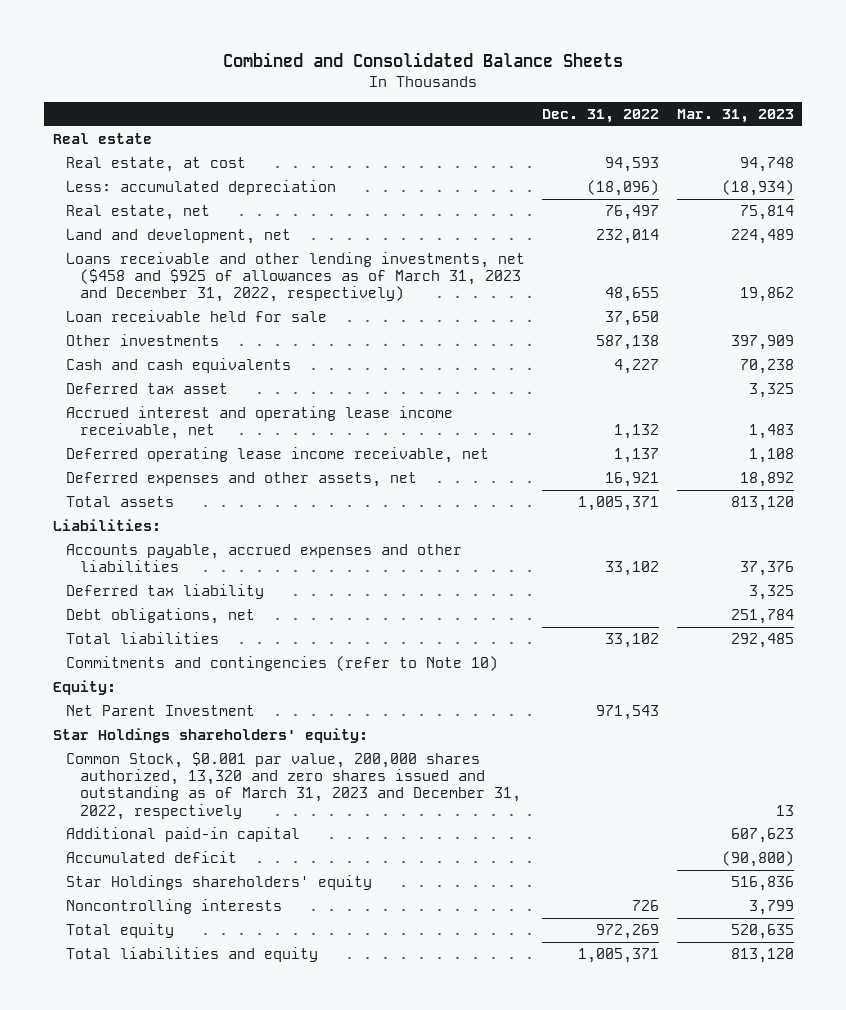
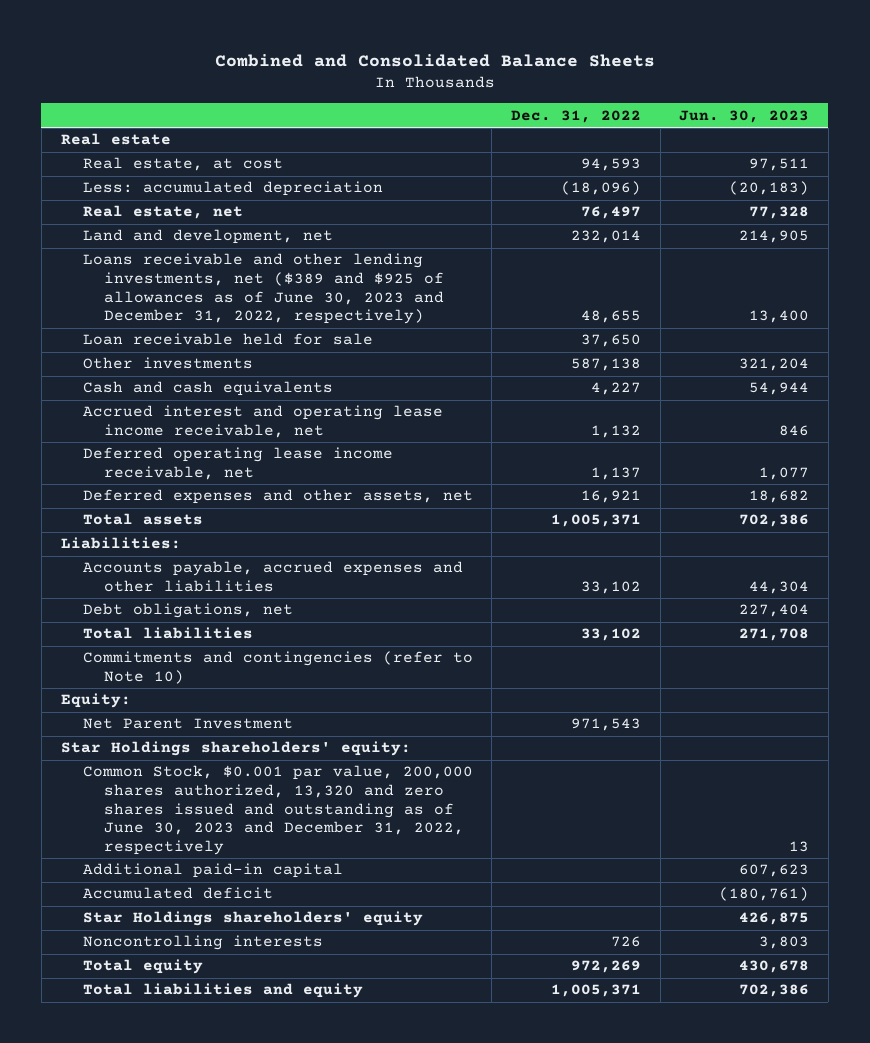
[676,109,794,124] Mar. 31, 2023 -> none
none -> [679,109,810,123] Jun. 30, 2023
[66,252,526,303] Loans receivable and other lending investments, net ($458 and $925 of allowances as of March 31, 2023 and December 31, 2022, respectively) -> [82,253,445,325] Loans receivable and other lending investments, net ($389 and $925 of allowances as of June 30, 2023 and December 31, 2022, respectively)
[66,383,229,395] Deferred tax asset -> none
[66,584,265,600] Deferred tax liability -> none
[66,752,521,820] Common Stock, $0.001 par value, 200,000 shares authorized, 13,320 and zero shares issued and outstanding as of March 31, 2023 and December 31, 2022, respectively -> [82,765,473,856] Common Stock, $0.001 par value, 200,000 shares authorized, 13,320 and zero shares issued and outstanding as of June 30, 2023 and December 31, 2022, respectively

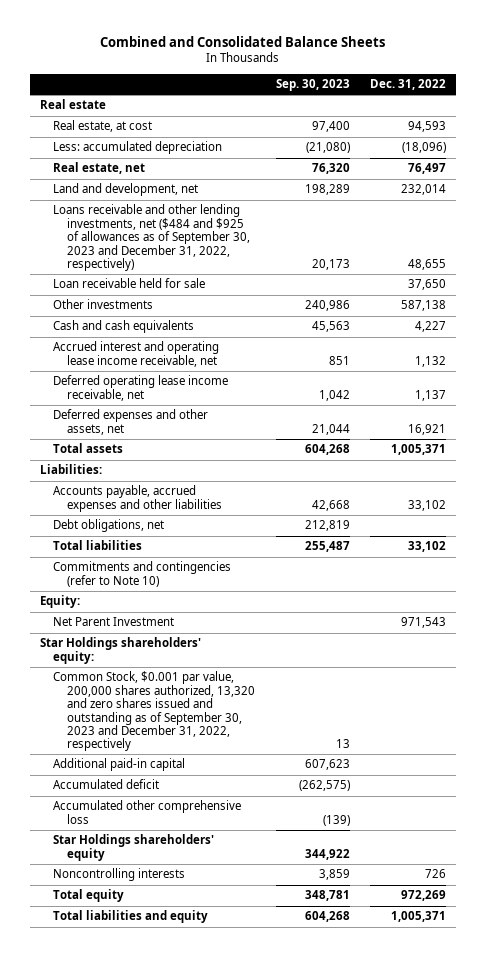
[679,109,810,123] Jun. 30, 2023 -> none
none -> [275,78,350,91] Sep. 30, 2023
[82,253,445,325] Loans receivable and other lending investments, net ($389 and $925 of allowances as of June 30, 2023 and December 31, 2022, respectively) -> [53,204,250,271] Loans receivable and other lending investments, net ($484 and $925 of allowances as of September 30, 2023 and December 31, 2022, respectively)
[82,765,473,856] Common Stock, $0.001 par value, 200,000 shares authorized, 13,320 and zero shares issued and outstanding as of June 30, 2023 and December 31, 2022, respectively -> [53,671,255,752] Common Stock, $0.001 par value, 200,000 shares authorized, 13,320 and zero shares issued and outstanding as of September 30, 2023 and December 31, 2022, respectively
none -> [53,800,242,824] Accumulated other comprehensive loss

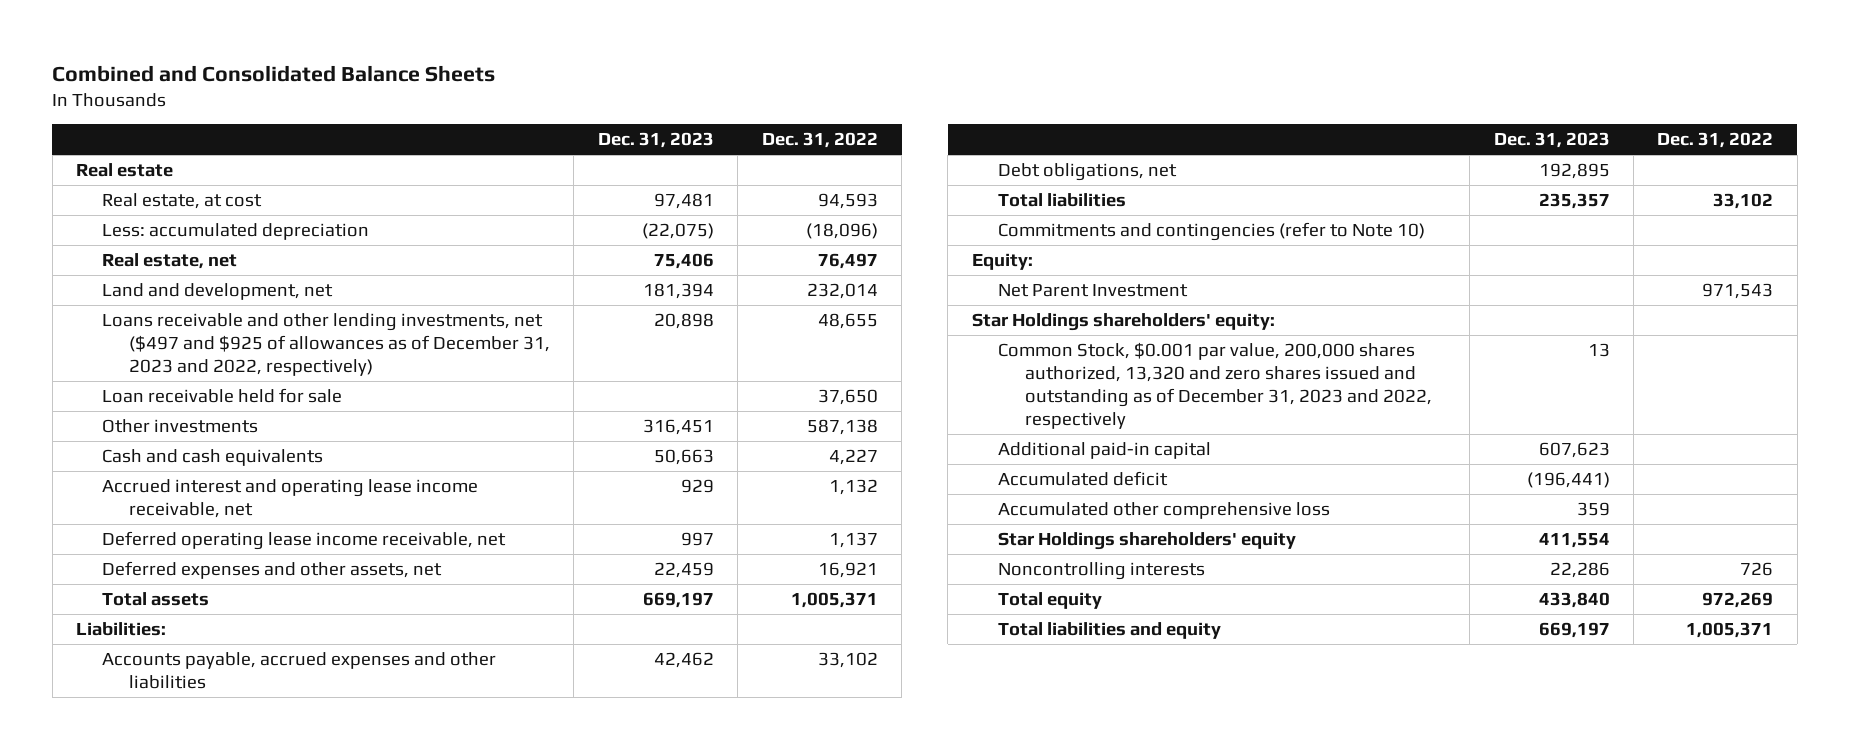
[275,78,350,91] Sep. 30, 2023 -> none
none -> [597,132,714,149] Dec. 31, 2023
[53,204,250,271] Loans receivable and other lending investments, net ($484 and $925 of allowances as of September 30, 2023 and December 31, 2022, respectively) -> [102,313,550,376] Loans receivable and other lending investments, net ($497 and $925 of allowances as of December 31, 2023 and 2022, respectively)
[53,671,255,752] Common Stock, $0.001 par value, 200,000 shares authorized, 13,320 and zero shares issued and outstanding as of September 30, 2023 and December 31, 2022, respectively -> [998,342,1432,429] Common Stock, $0.001 par value, 200,000 shares authorized, 13,320 and zero shares issued and outstanding as of December 31, 2023 and 2022, respectively

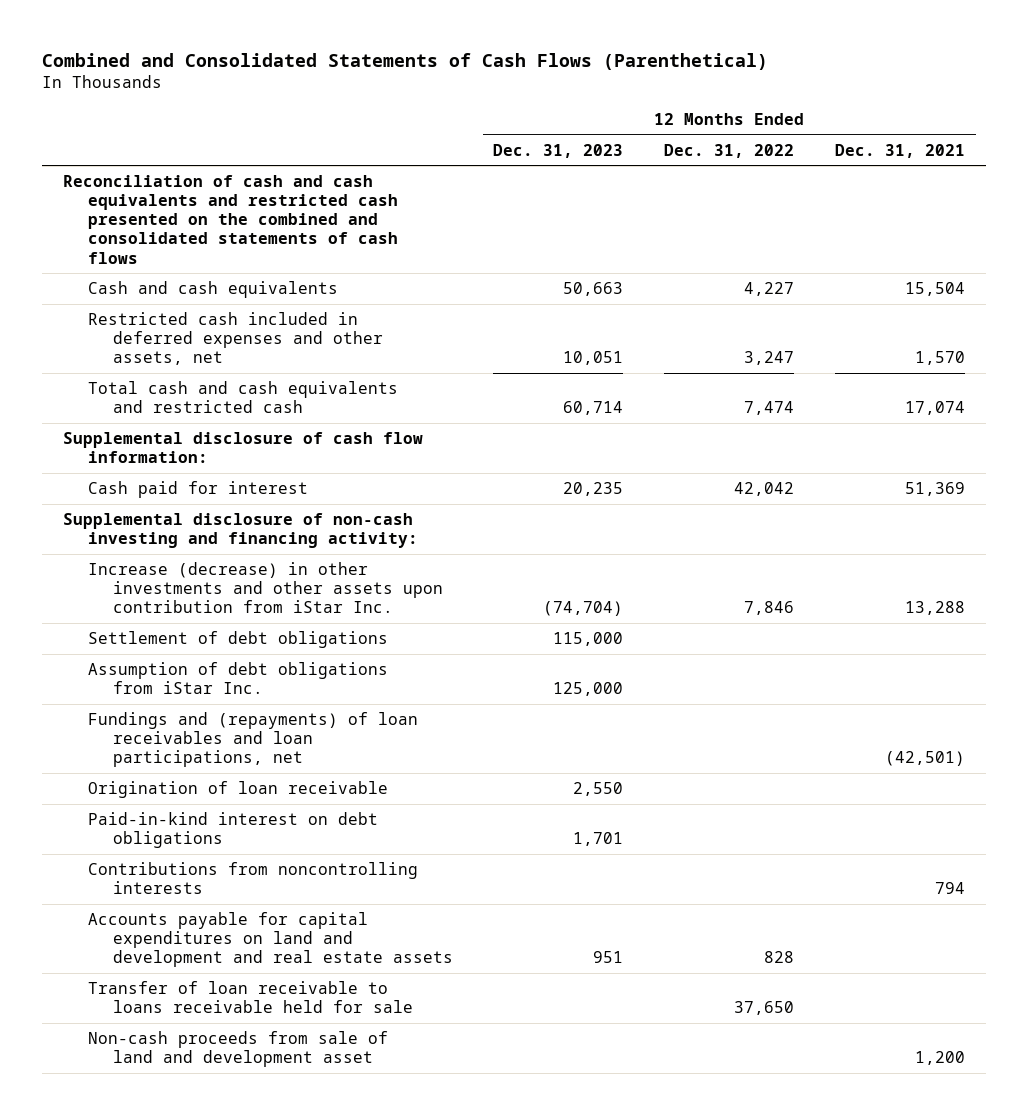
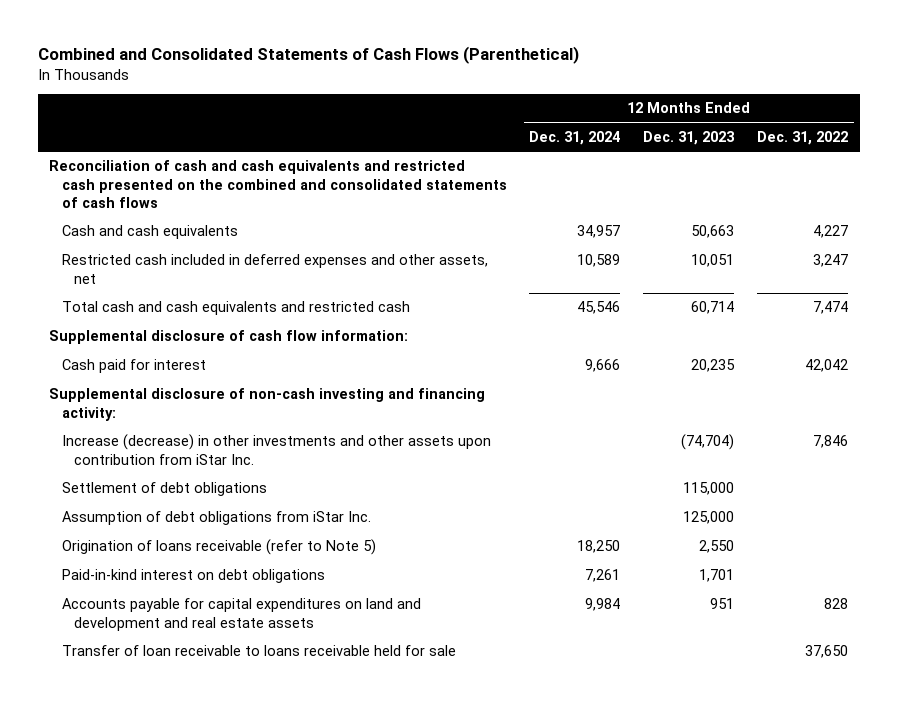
[835,143,966,158] Dec. 31, 2021 -> none
none -> [529,131,621,146] Dec. 31, 2024
[87,712,418,768] Fundings and (repayments) of loan receivables and loan participations, net -> none
[87,781,388,799] Origination of loan receivable -> [61,539,376,556] Origination of loans receivable (refer to Note 5)
[87,862,418,895] Contributions from noncontrolling interests -> none
[87,1031,388,1068] Non-cash proceeds from sale of land and development asset -> none

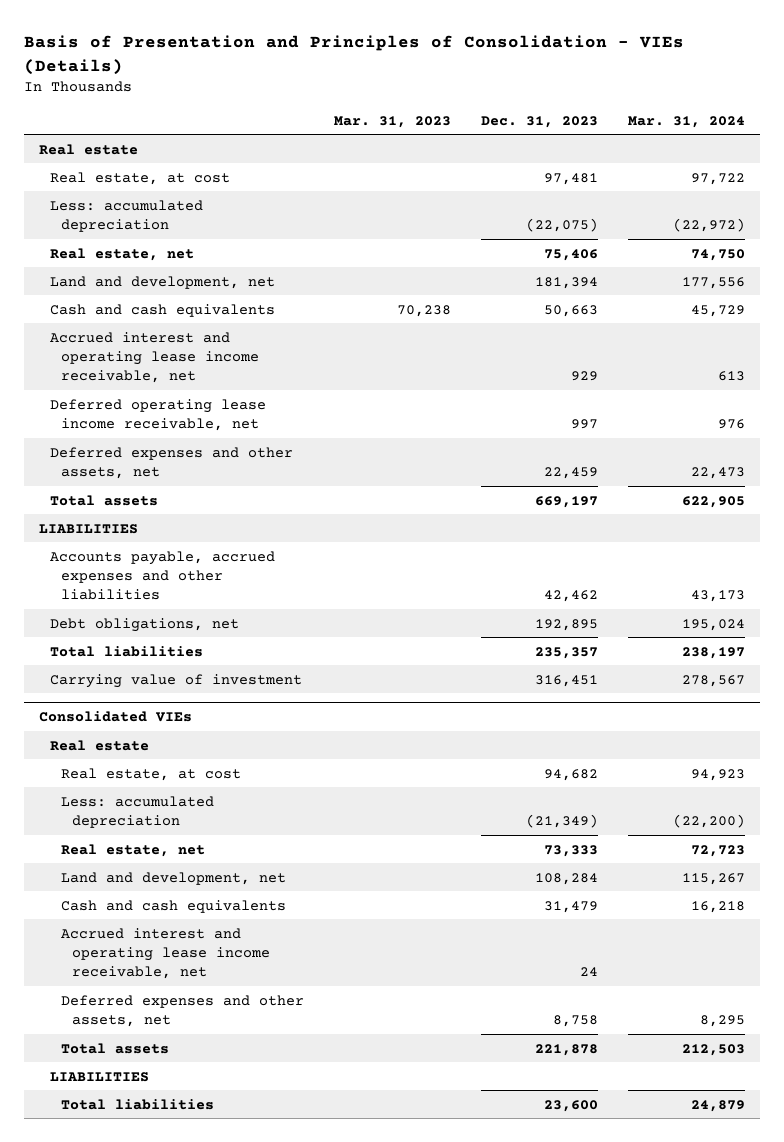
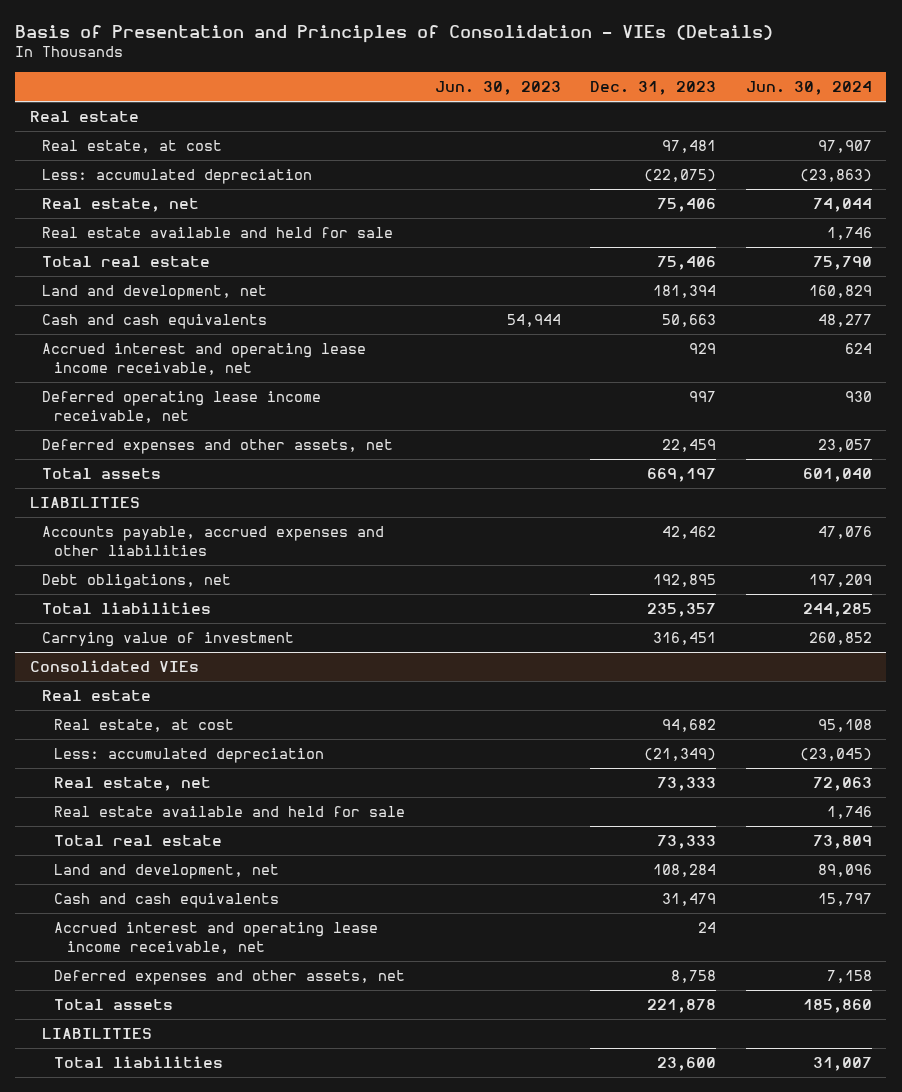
[334,115,452,128] Mar. 31, 2023 -> none
[628,115,746,128] Mar. 31, 2024 -> none
none -> [434,81,561,96] Jun. 30, 2023
none -> [745,81,872,96] Jun. 30, 2024
none -> [42,227,394,239] Real estate available and held for sale
none -> [42,256,211,268] Total real estate
none -> [54,806,406,818] Real estate available and held for sale
none -> [54,835,223,847] Total real estate

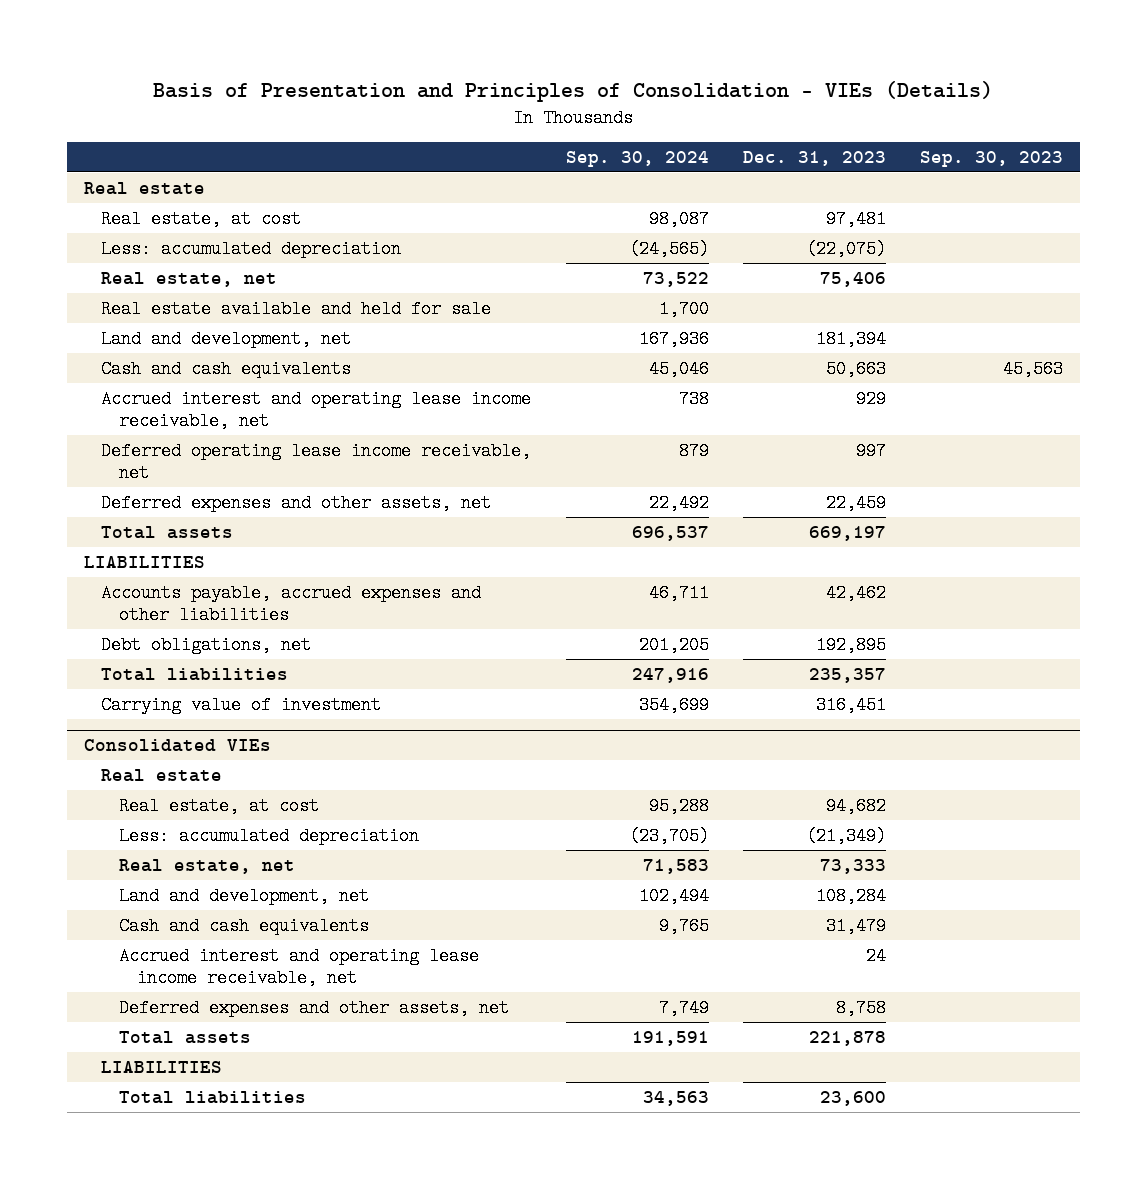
[434,81,561,96] Jun. 30, 2023 -> none
[745,81,872,96] Jun. 30, 2024 -> none
none -> [565,151,709,168] Sep. 30, 2024
none -> [920,151,1064,168] Sep. 30, 2023
[42,256,211,268] Total real estate -> none
[54,806,406,818] Real estate available and held for sale -> none
[54,835,223,847] Total real estate -> none

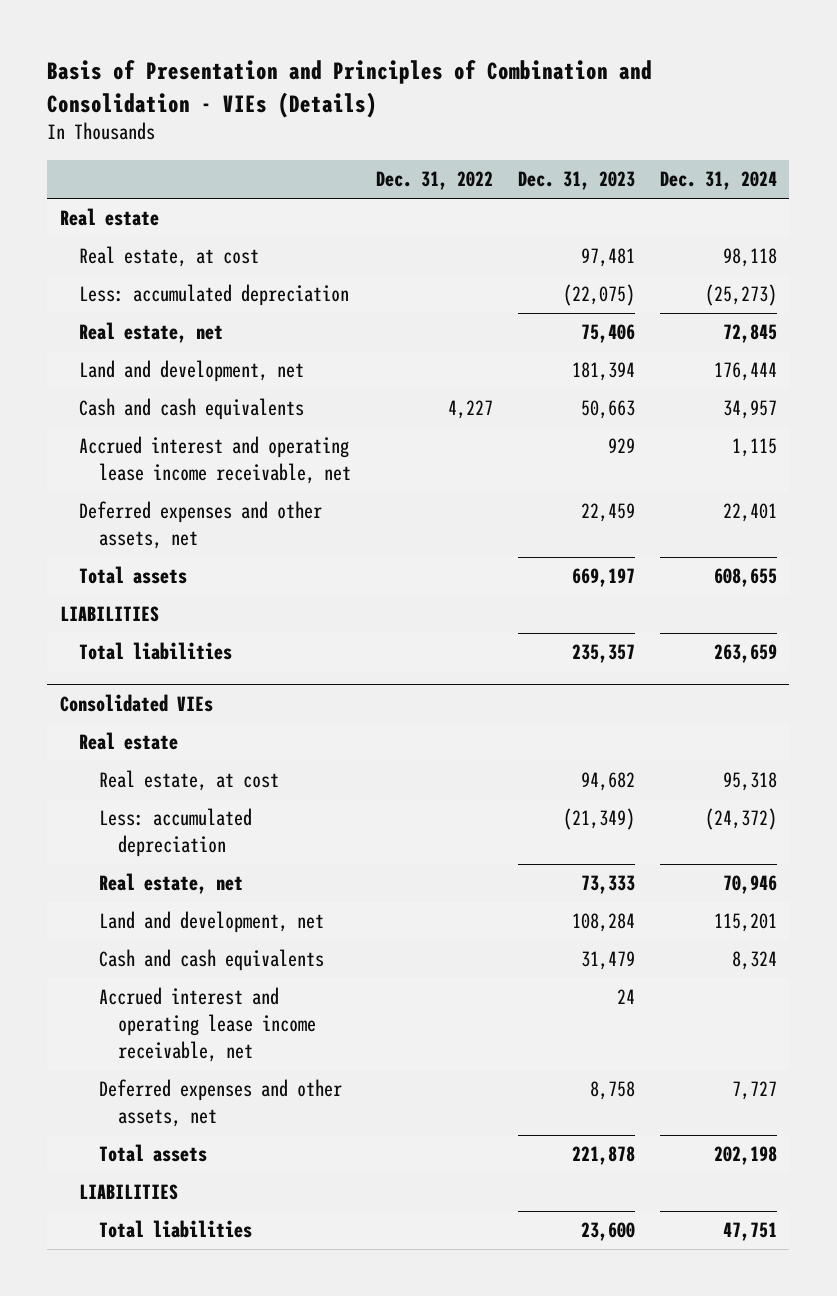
[153,80,994,102] Basis of Presentation and Principles of Consolidation - VIEs (Details) -> [47,60,653,118] Basis of Presentation and Principles of Combination and Consolidation - VIEs (Details)
[565,151,709,168] Sep. 30, 2024 -> none
[920,151,1064,168] Sep. 30, 2023 -> none
none -> [375,171,493,191] Dec. 31, 2022
none -> [659,171,777,191] Dec. 31, 2024
[101,299,492,318] Real estate available and held for sale -> none
[101,441,532,483] Deferred operating lease income receivable, net -> none
[101,583,482,625] Accounts payable, accrued expenses and other liabilities -> none
[101,635,312,654] Debt obligations, net -> none
[101,695,382,714] Carrying value of investment -> none

